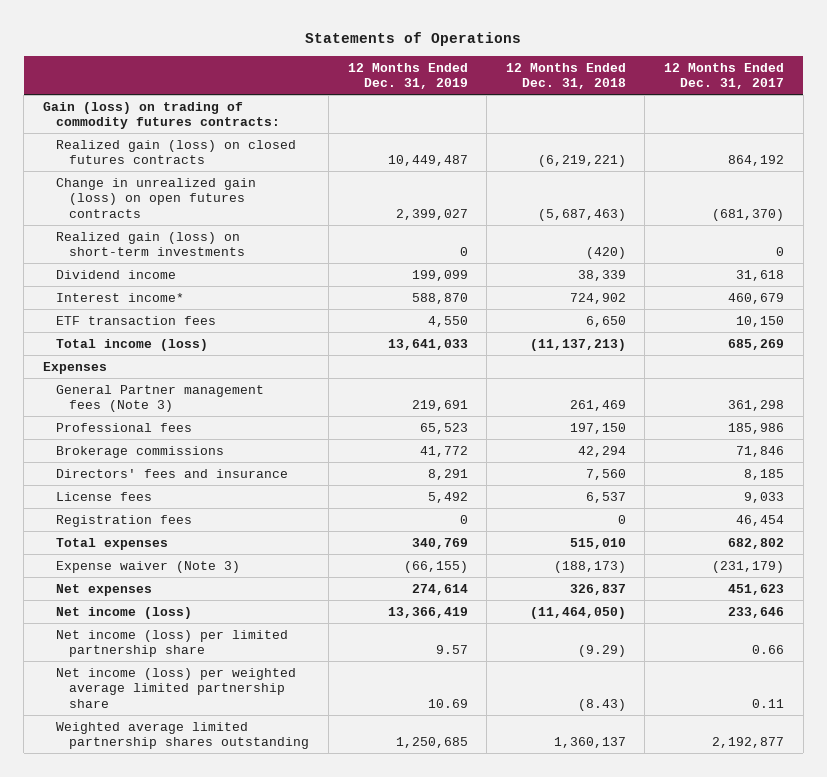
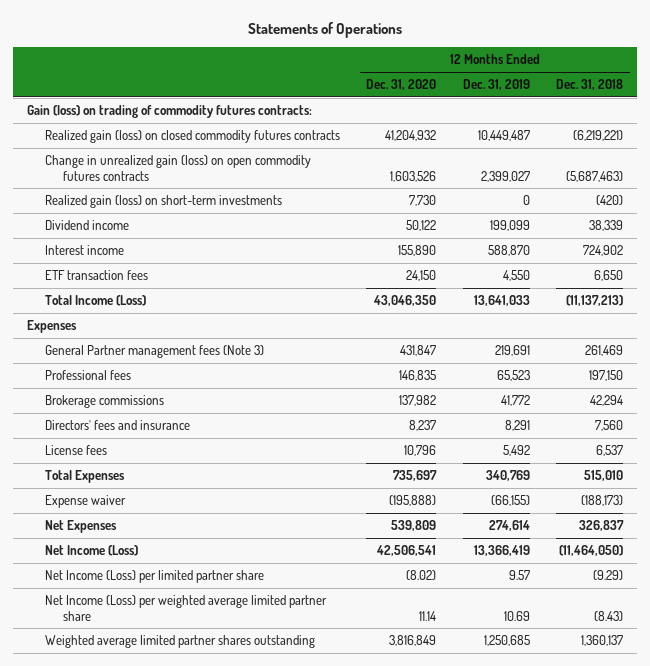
[663,62,784,90] 12 Months Ended Dec. 31, 2017 -> none
none -> [366,79,437,91] Dec. 31, 2020
[56,139,297,165] Realized gain (loss) on closed futures contracts -> [44,130,340,144] Realized gain (loss) on closed commodity futures contracts
[56,177,257,218] Change in unrealized gain (loss) on open futures contracts -> [44,155,311,181] Change in unrealized gain (loss) on open commodity futures contracts
[56,292,185,302] Interest income* -> [44,245,124,256] Interest income
[56,338,209,351] Total income (loss) -> [44,295,146,307] Total Income (Loss)
[56,514,193,527] Registration fees -> none
[56,537,169,550] Total expenses -> [44,470,125,484] Total Expenses
[56,560,241,573] Expense waiver (Note 3) -> [44,495,126,509] Expense waiver
[56,583,153,596] Net expenses -> [44,520,117,534] Net Expenses
[56,606,193,619] Net income (loss) -> [44,545,138,557] Net Income (Loss)
[56,629,289,658] Net income (loss) per limited partnership share -> [44,570,264,584] Net Income (Loss) per limited partner share
[56,667,297,708] Net income (loss) per weighted average limited partnership share -> [44,595,327,621] Net Income (Loss) per weighted average limited partner share
[56,721,310,750] Weighted average limited partnership shares outstanding -> [44,635,315,649] Weighted average limited partner shares outstanding

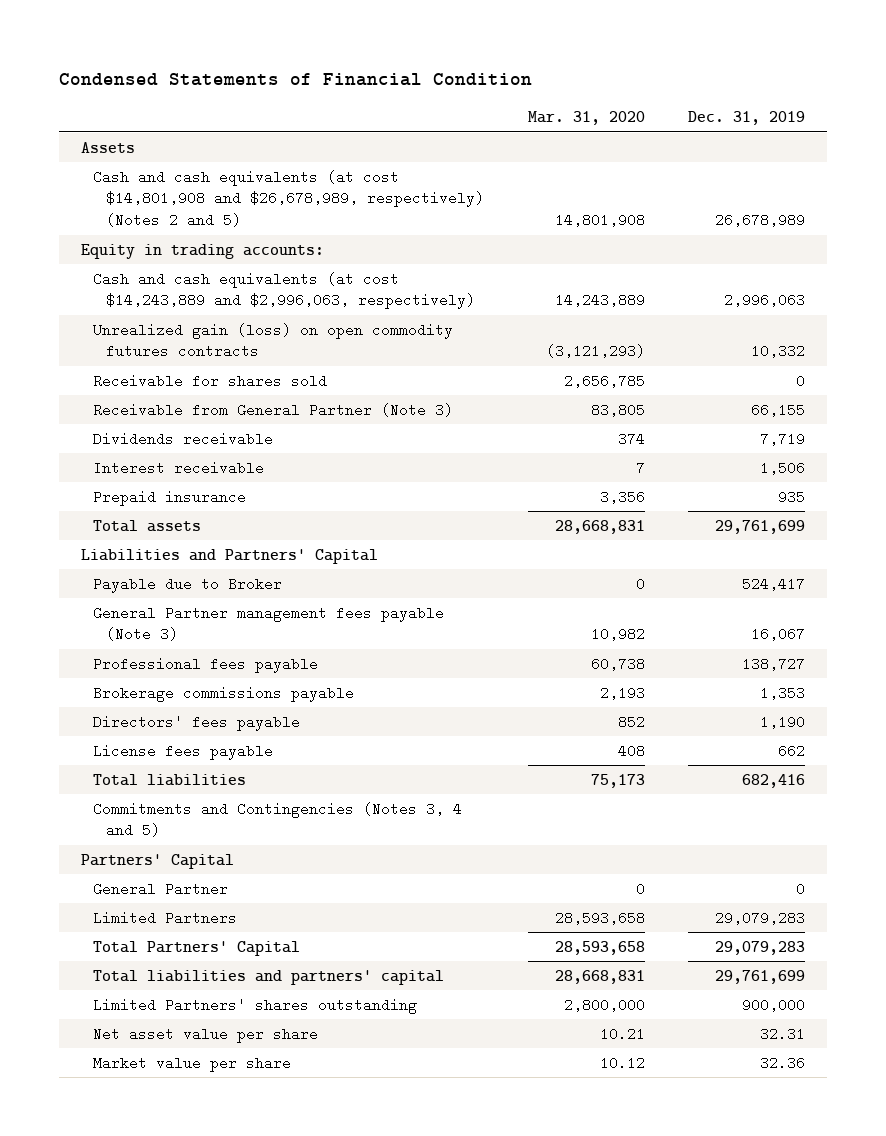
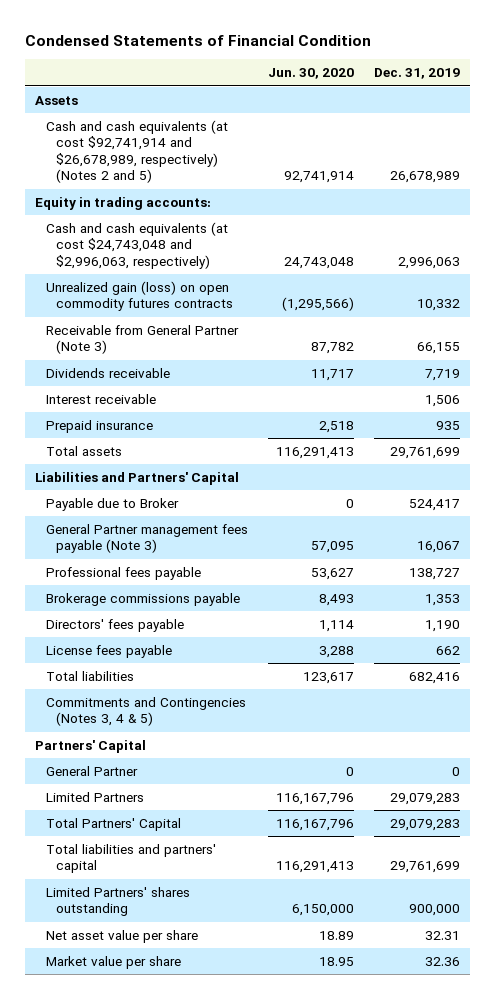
[527,111,645,126] Mar. 31, 2020 -> none
none -> [267,68,354,80] Jun. 30, 2020
[93,169,484,228] Cash and cash equivalents (at cost $14,801,908 and $26,678,989, respectively) (Notes 2 and 5) -> [45,119,228,184] Cash and cash equivalents (at cost $92,741,914 and $26,678,989, respectively) (Notes 2 and 5)
[93,271,475,310] Cash and cash equivalents (at cost $14,243,889 and $2,996,063, respectively) -> [45,221,228,269] Cash and cash equivalents (at cost $24,743,048 and $2,996,063, respectively)
[93,373,328,388] Receivable for shares sold -> none
[93,801,463,838] Commitments and Contingencies (Notes 3, 4 and 5) -> [45,696,246,727] Commitments and Contingencies (Notes 3, 4 & 5)

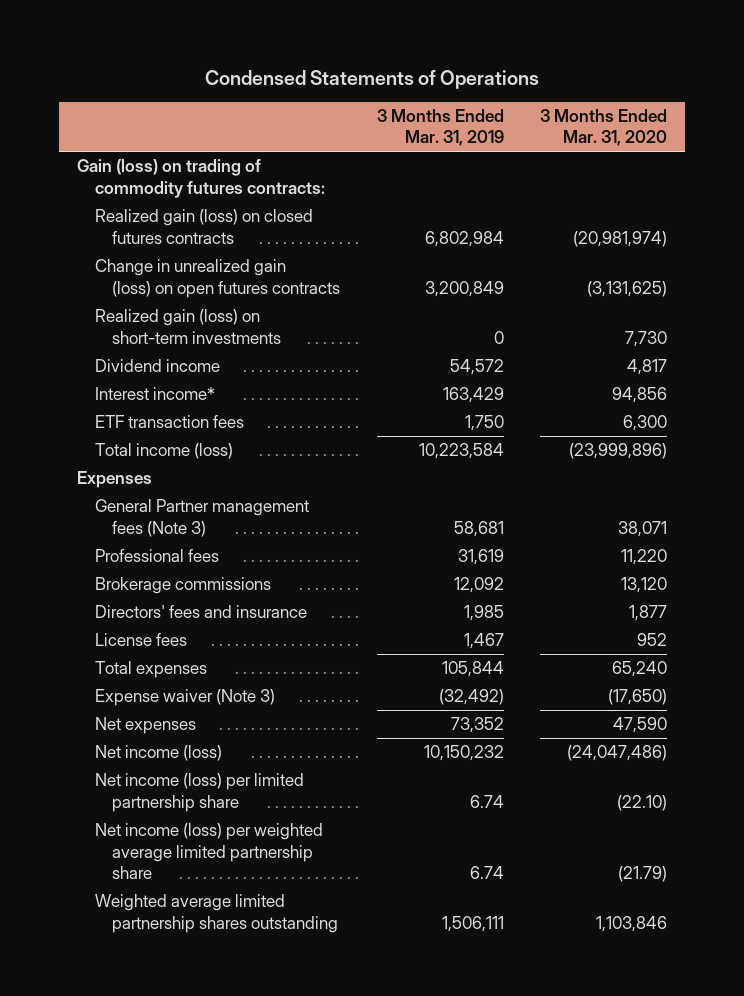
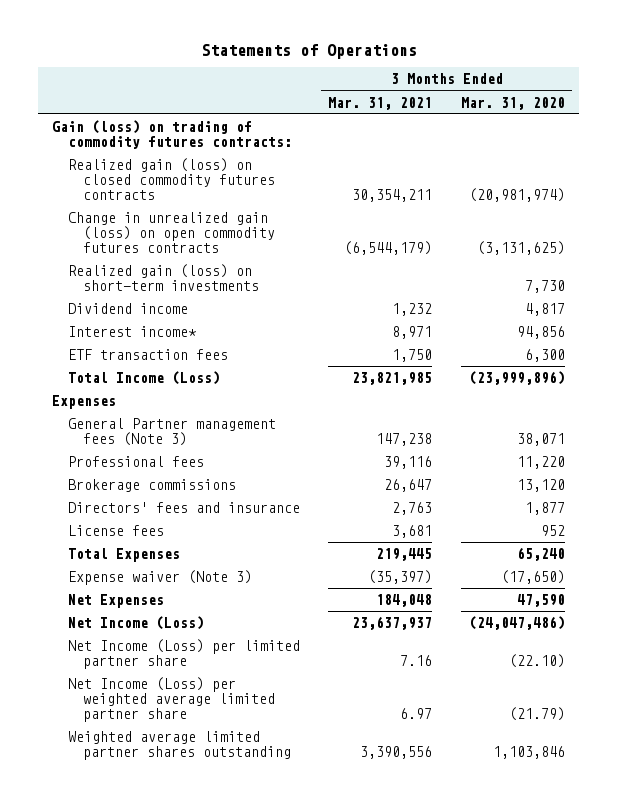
[205,69,540,89] Condensed Statements of Operations -> [200,43,417,59] Statements of Operations
[376,108,504,147] 3 Months Ended Mar. 31, 2019 -> none
none -> [328,96,433,110] Mar. 31, 2021
[94,209,313,244] Realized gain (loss) on closed futures contracts -> [67,157,276,200] Realized gain (loss) on closed commodity futures contracts
[94,259,341,298] Change in unrealized gain (loss) on open futures contracts -> [67,211,276,253] Change in unrealized gain (loss) on open commodity futures contracts
[94,443,233,460] Total income (loss) -> [67,370,220,385] Total Income (Loss)
[94,661,207,679] Total expenses -> [67,547,180,562] Total Expenses
[94,717,196,735] Net expenses -> [67,593,164,608] Net Expenses
[94,745,222,762] Net income (loss) -> [67,615,204,630] Net Income (Loss)
[94,773,304,812] Net income (loss) per limited partnership share -> [67,638,300,669] Net Income (Loss) per limited partner share
[94,823,323,880] Net income (loss) per weighted average limited partnership share -> [67,676,276,722] Net Income (Loss) per weighted average limited partner share
[94,894,339,933] Weighted average limited partnership shares outstanding -> [67,730,292,760] Weighted average limited partner shares outstanding

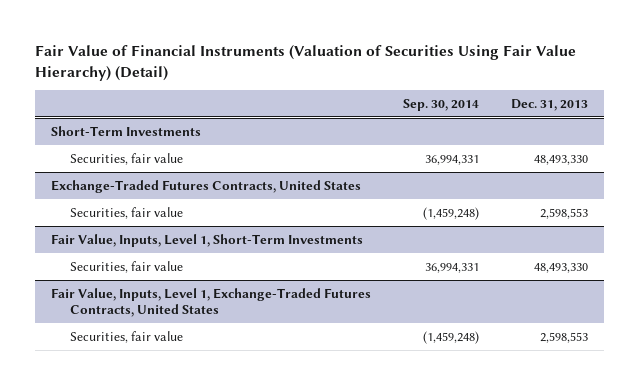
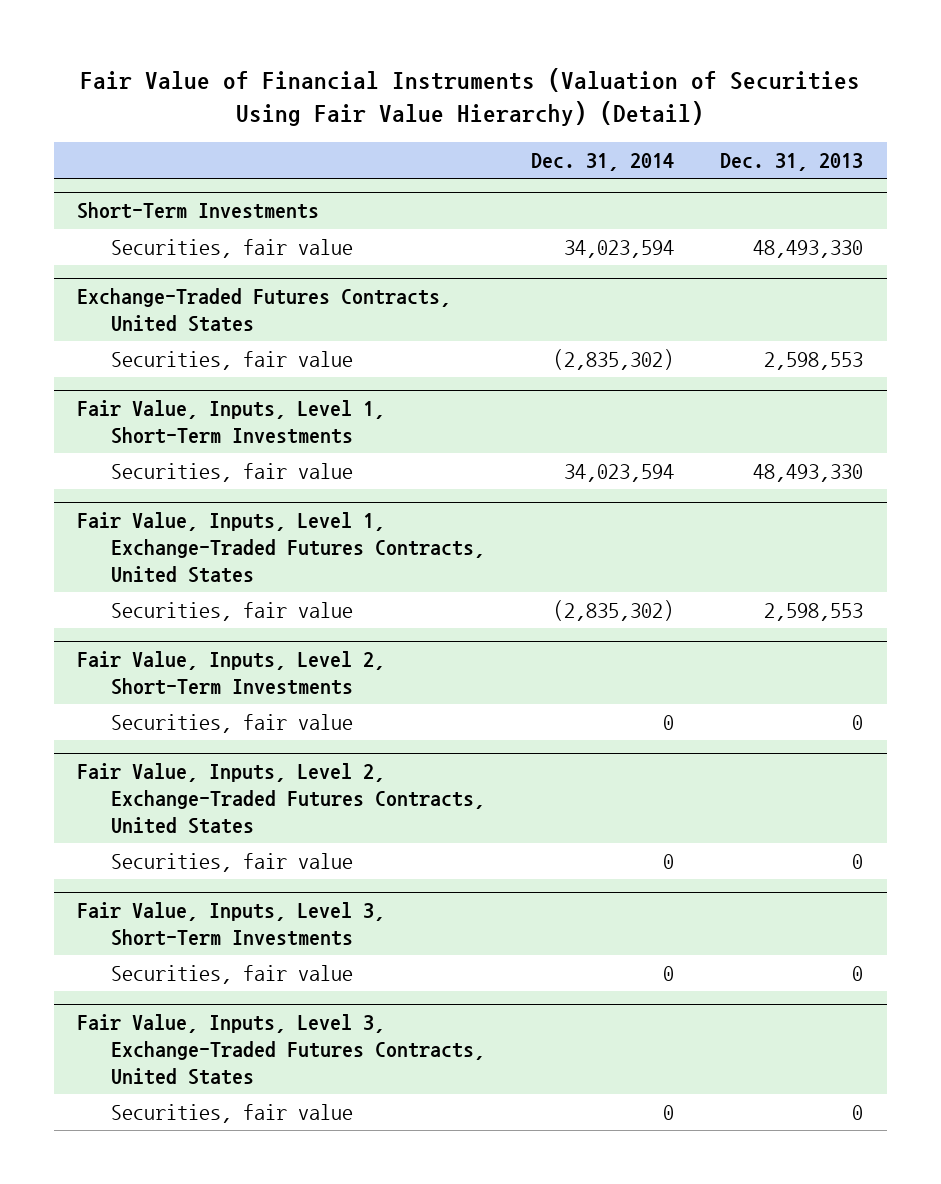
[402,99,479,112] Sep. 30, 2014 -> none
none -> [531,153,675,172] Dec. 31, 2014
none -> [77,651,386,695] Fair Value, Inputs, Level 2, Short-Term Investments
none -> [111,714,354,734] Securities, fair value
none -> [77,763,486,834] Fair Value, Inputs, Level 2, Exchange-Traded Futures Contracts, United States
none -> [111,853,354,873] Securities, fair value
none -> [77,902,386,946] Fair Value, Inputs, Level 3, Short-Term Investments
none -> [111,965,354,985] Securities, fair value
none -> [77,1014,486,1085] Fair Value, Inputs, Level 3, Exchange-Traded Futures Contracts, United States
none -> [111,1104,354,1124] Securities, fair value

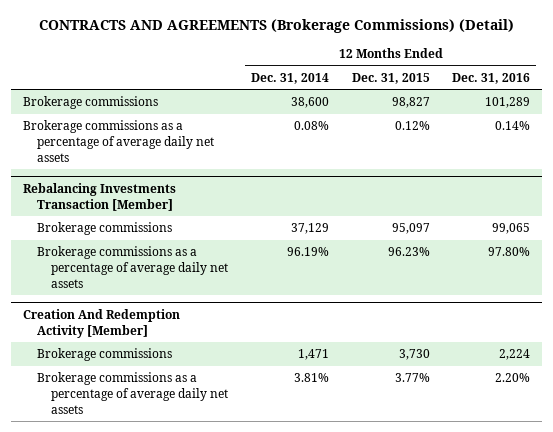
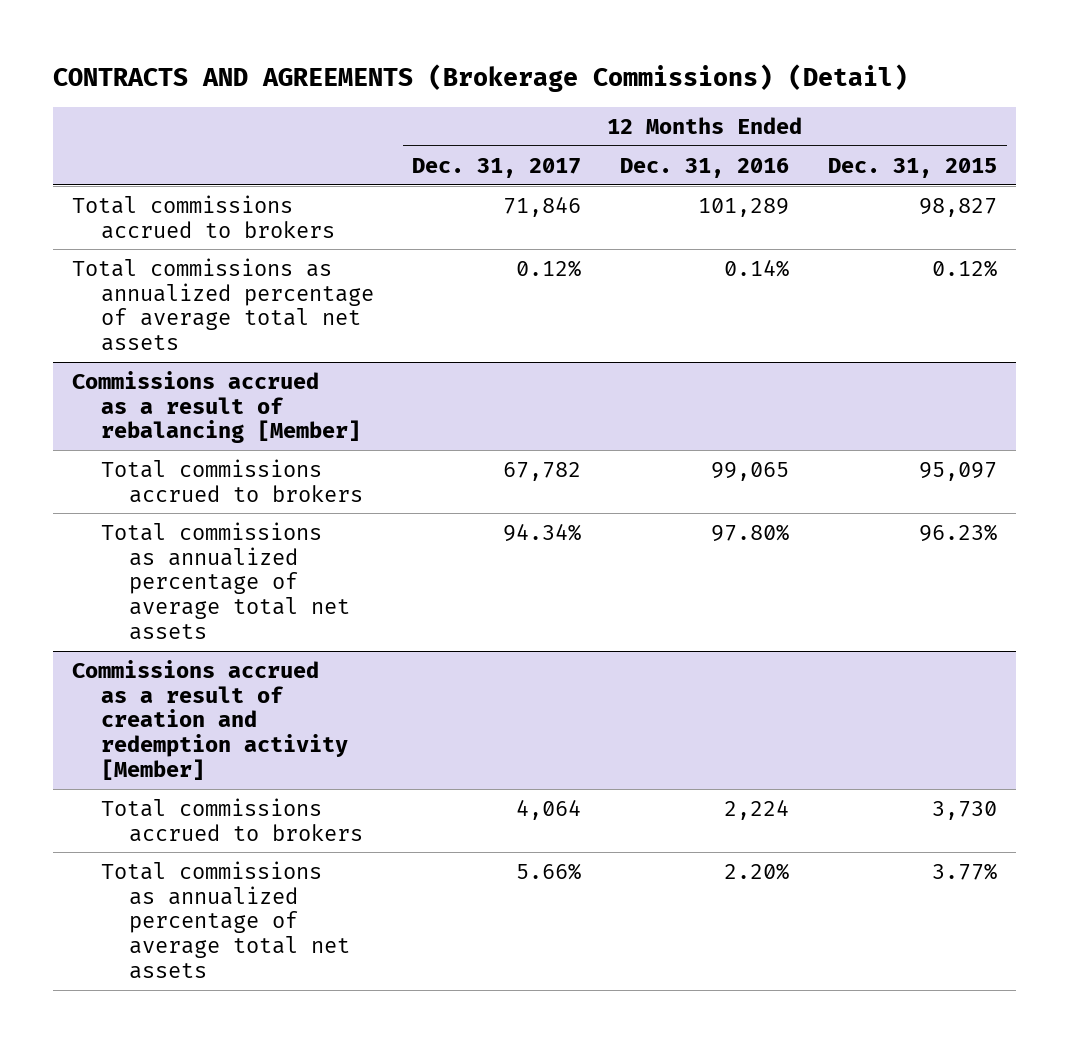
[250,72,329,84] Dec. 31, 2014 -> none
none -> [412,157,582,178] Dec. 31, 2017
[22,96,158,110] Brokerage commissions -> [72,194,335,239] Total commissions accrued to brokers
[22,120,214,162] Brokerage commissions as a percentage of average daily net assets -> [72,257,374,351] Total commissions as annualized percentage of average total net assets
[22,183,176,211] Rebalancing Investments Transaction [Member] -> [72,370,361,444] Commissions accrued as a result of rebalancing [Member]
[36,222,172,236] Brokerage commissions -> [100,458,363,503] Total commissions accrued to brokers
[36,246,229,288] Brokerage commissions as a percentage of average daily net assets -> [100,521,350,640] Total commissions as annualized percentage of average total net assets
[22,309,180,338] Creation And Redemption Activity [Member] -> [72,659,348,780] Commissions accrued as a result of creation and redemption activity [Member]
[36,348,172,362] Brokerage commissions -> [100,797,363,842] Total commissions accrued to brokers
[36,372,229,414] Brokerage commissions as a percentage of average daily net assets -> [100,860,350,979] Total commissions as annualized percentage of average total net assets

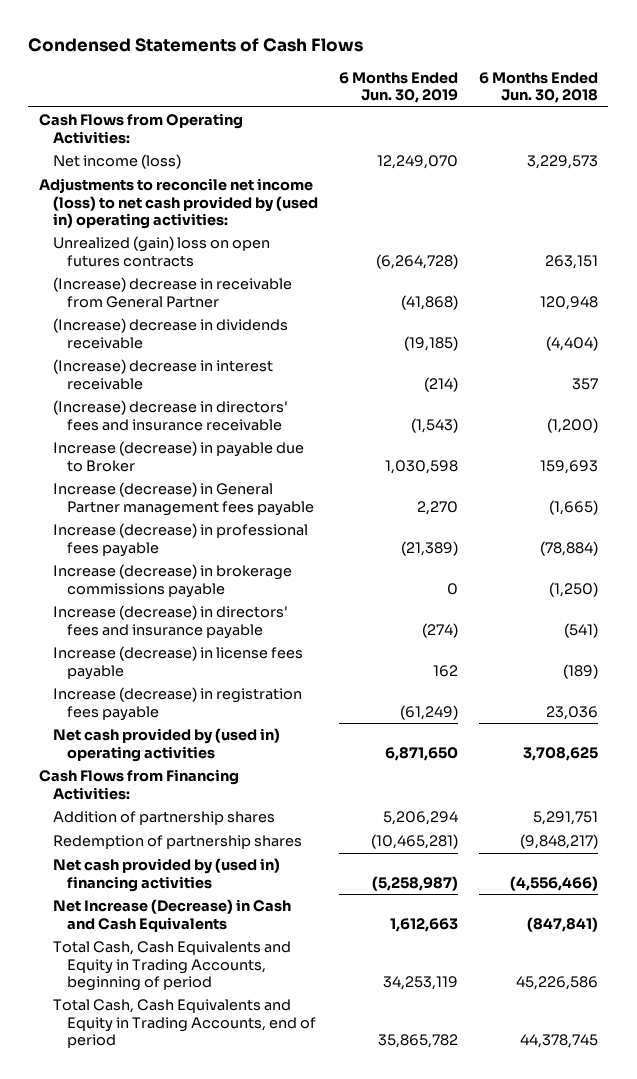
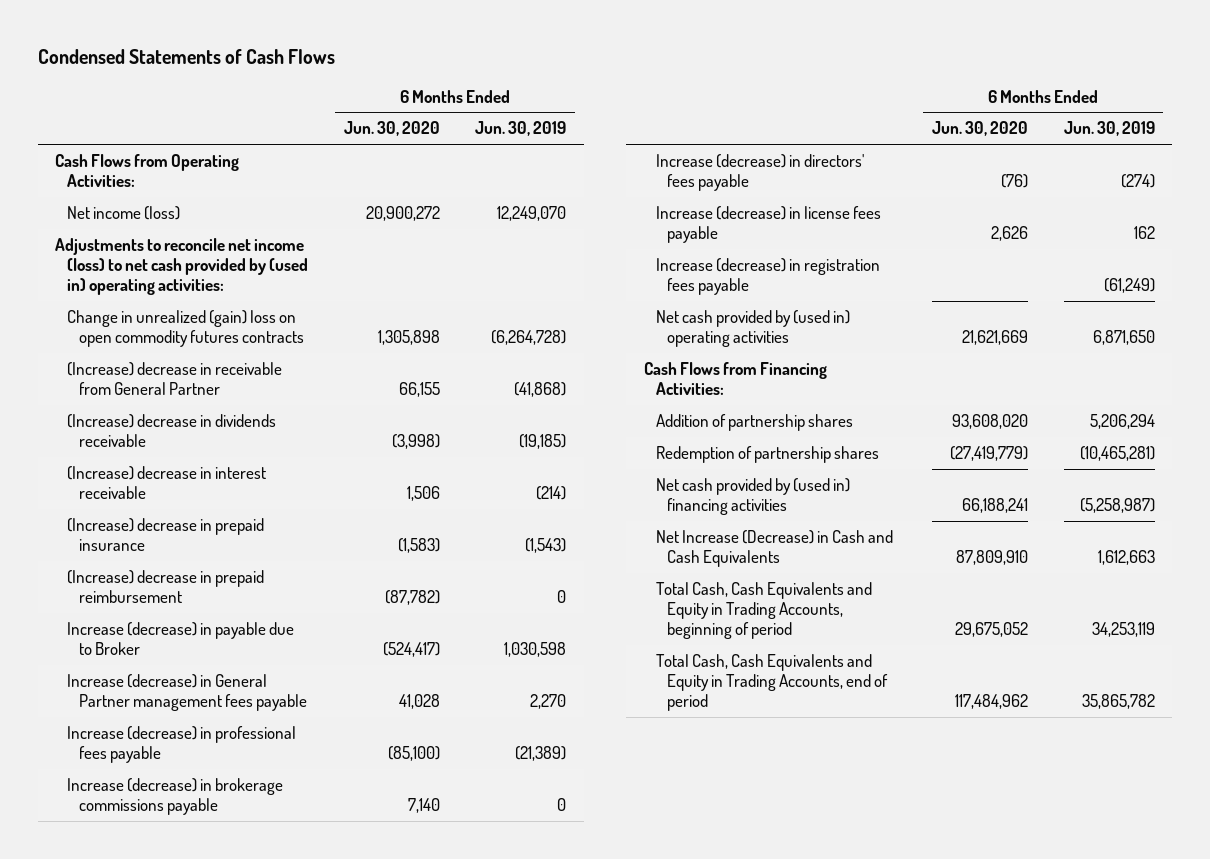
[478,71,598,104] 6 Months Ended Jun. 30, 2018 -> none
none -> [343,121,440,137] Jun. 30, 2020
[52,236,270,267] Unrealized (gain) loss on open futures contracts -> [67,310,305,348] Change in unrealized (gain) loss on open commodity futures contracts
[52,400,288,431] (Increase) decrease in directors' fees and insurance receivable -> [67,518,265,552] (Increase) decrease in prepaid insurance
none -> [67,570,265,604] (Increase) decrease in prepaid reimbursement
[52,605,288,639] Increase (decrease) in directors' fees and insurance payable -> [655,154,864,192] Increase (decrease) in directors' fees payable

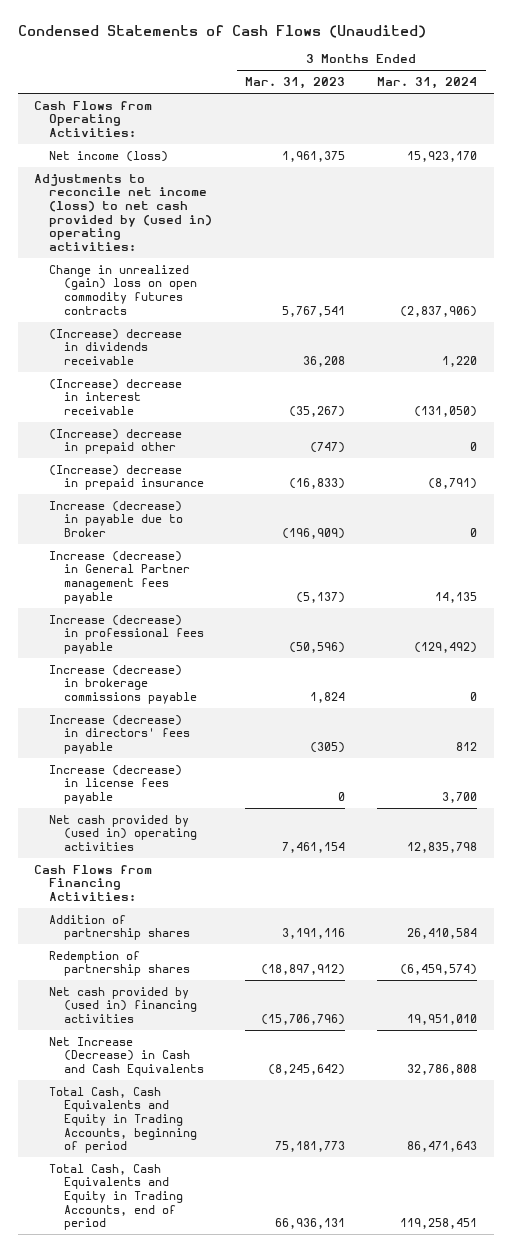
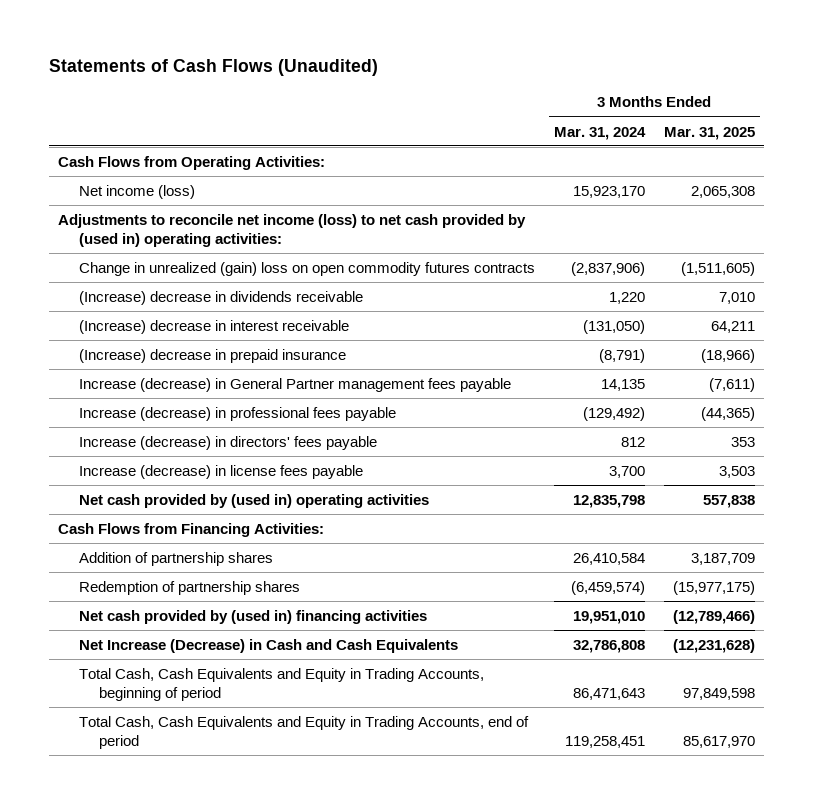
[17,24,426,38] Condensed Statements of Cash Flows (Unaudited) -> [48,59,378,77] Statements of Cash Flows (Unaudited)
[244,77,345,90] Mar. 31, 2023 -> none
none -> [663,126,755,140] Mar. 31, 2025
[49,428,183,455] (Increase) decrease in prepaid other -> none
[49,500,184,538] Increase (decrease) in payable due to Broker -> none
[49,664,198,705] Increase (decrease) in brokerage commissions payable -> none

